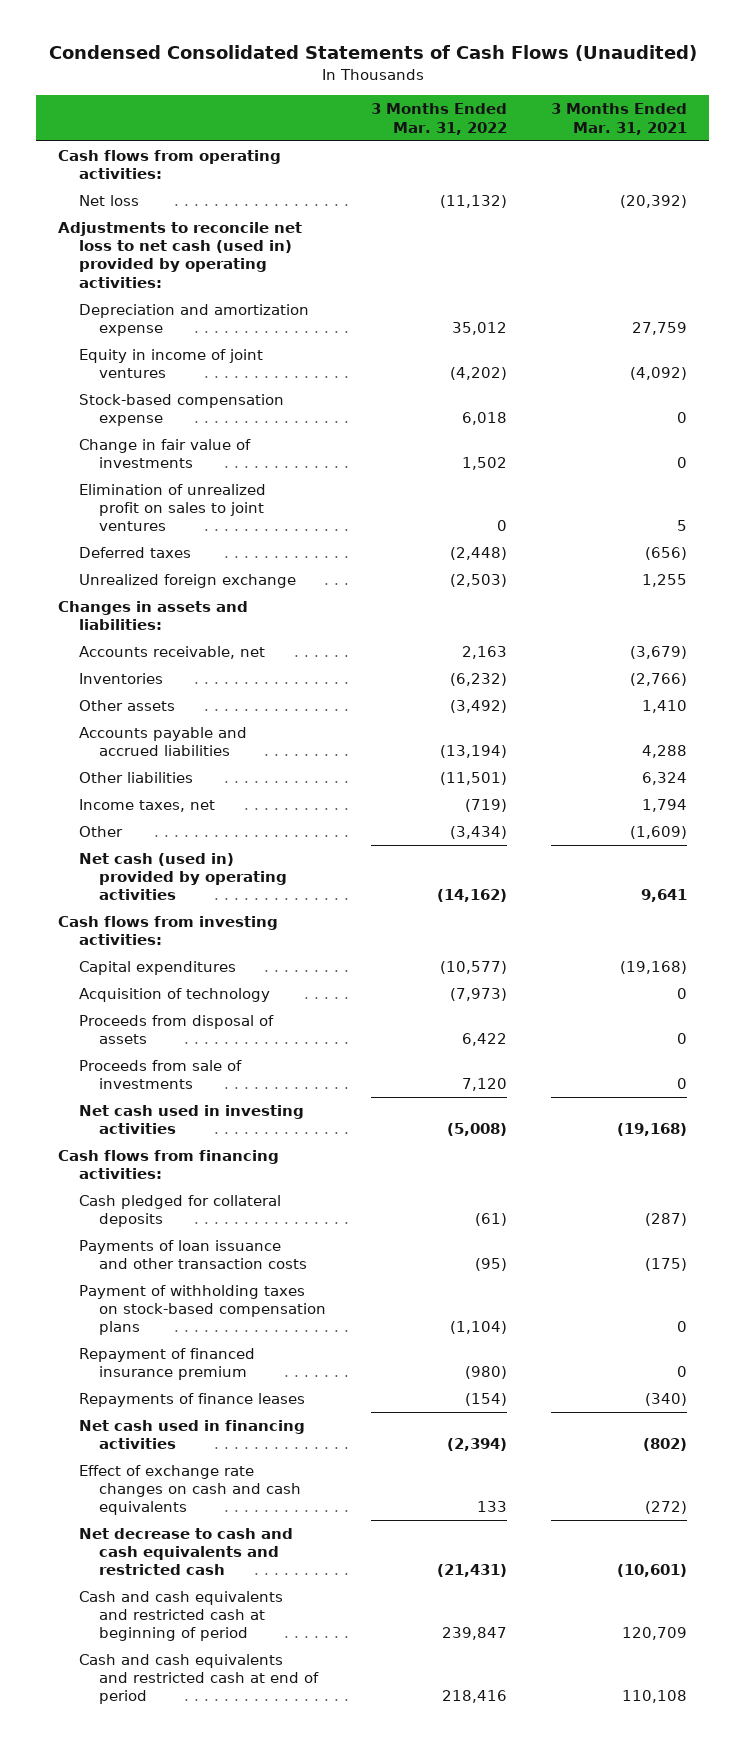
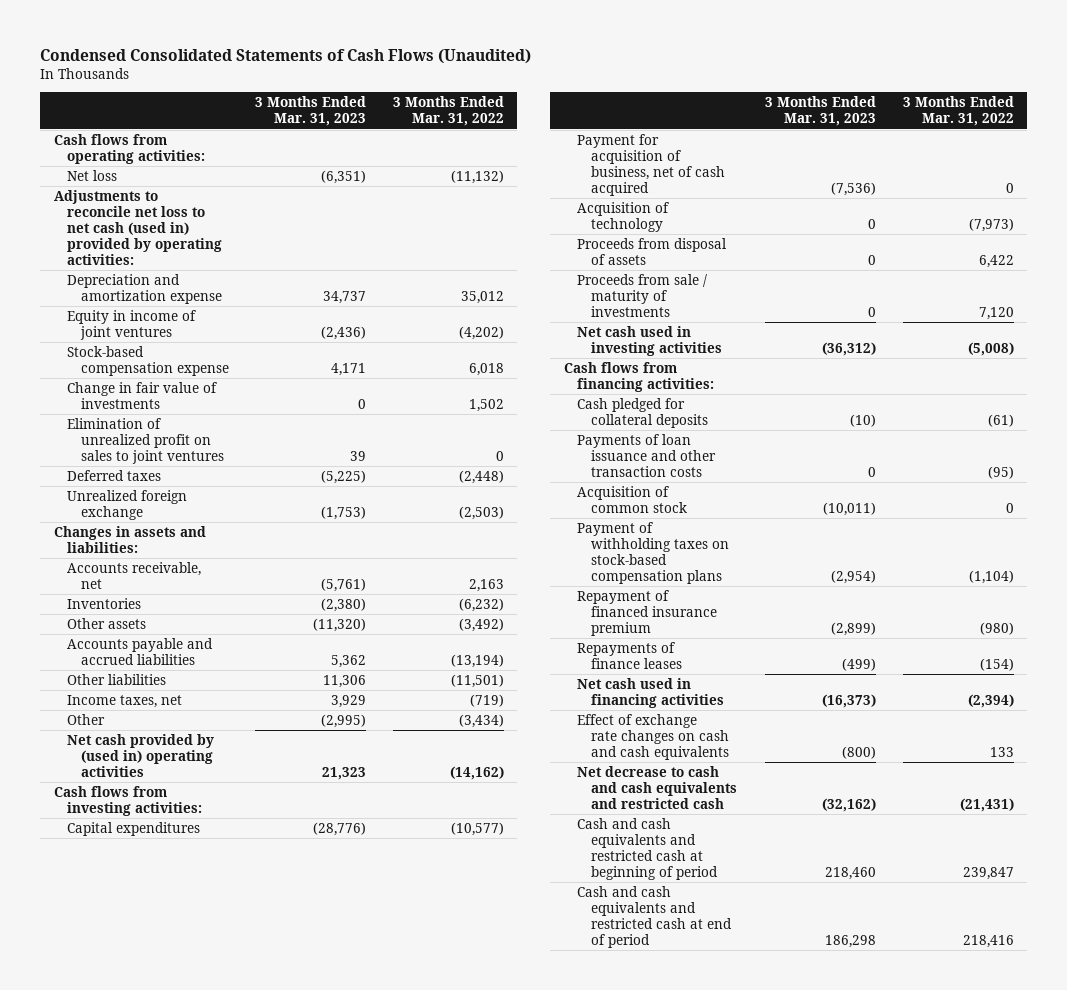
[551,103,688,135] 3 Months Ended Mar. 31, 2021 -> none
none -> [255,96,367,127] 3 Months Ended Mar. 31, 2023
[78,853,288,901] Net cash (used in) provided by operating activities -> [67,733,215,777] Net cash provided by (used in) operating activities
none -> [577,133,725,196] Payment for acquisition of business, net of cash acquired
[78,1060,242,1090] Proceeds from sale of investments -> [577,273,708,317] Proceeds from sale / maturity of investments
none -> [577,485,687,513] Acquisition of common stock

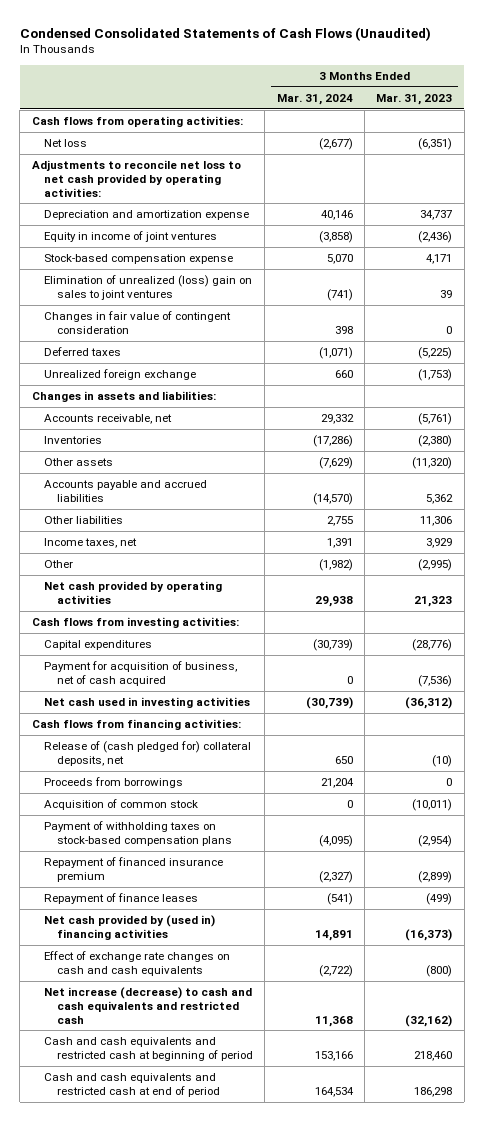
[392,96,504,127] 3 Months Ended Mar. 31, 2022 -> none
none -> [276,93,353,105] Mar. 31, 2024
[53,189,223,265] Adjustments to reconcile net loss to net cash (used in) provided by operating activities: -> [31,160,241,197] Adjustments to reconcile net loss to net cash provided by operating activities:
[67,381,218,409] Change in fair value of investments -> none
[67,417,224,464] Elimination of unrealized profit on sales to joint ventures -> [44,275,253,300] Elimination of unrealized (loss) gain on sales to joint ventures
none -> [44,311,232,334] Changes in fair value of contingent consideration
[67,733,215,777] Net cash provided by (used in) operating activities -> [44,581,223,604] Net cash provided by operating activities
[577,201,670,232] Acquisition of technology -> none
[577,237,728,265] Proceeds from disposal of assets -> none
[577,273,708,317] Proceeds from sale / maturity of investments -> none
[577,433,716,477] Payments of loan issuance and other transaction costs -> none
[577,397,708,428] Cash pledged for collateral deposits -> [44,741,252,766] Release of (cash pledged for) collateral deposits, net
none -> [44,777,184,789] Proceeds from borrowings
[577,641,682,669] Repayments of finance leases -> [44,893,199,905] Repayment of finance leases
[577,677,724,708] Net cash used in financing activities -> [44,915,216,940] Net cash provided by (used in) financing activities
[577,765,737,809] Net decrease to cash and cash equivalents and restricted cash -> [44,987,253,1024] Net increase (decrease) to cash and cash equivalents and restricted cash

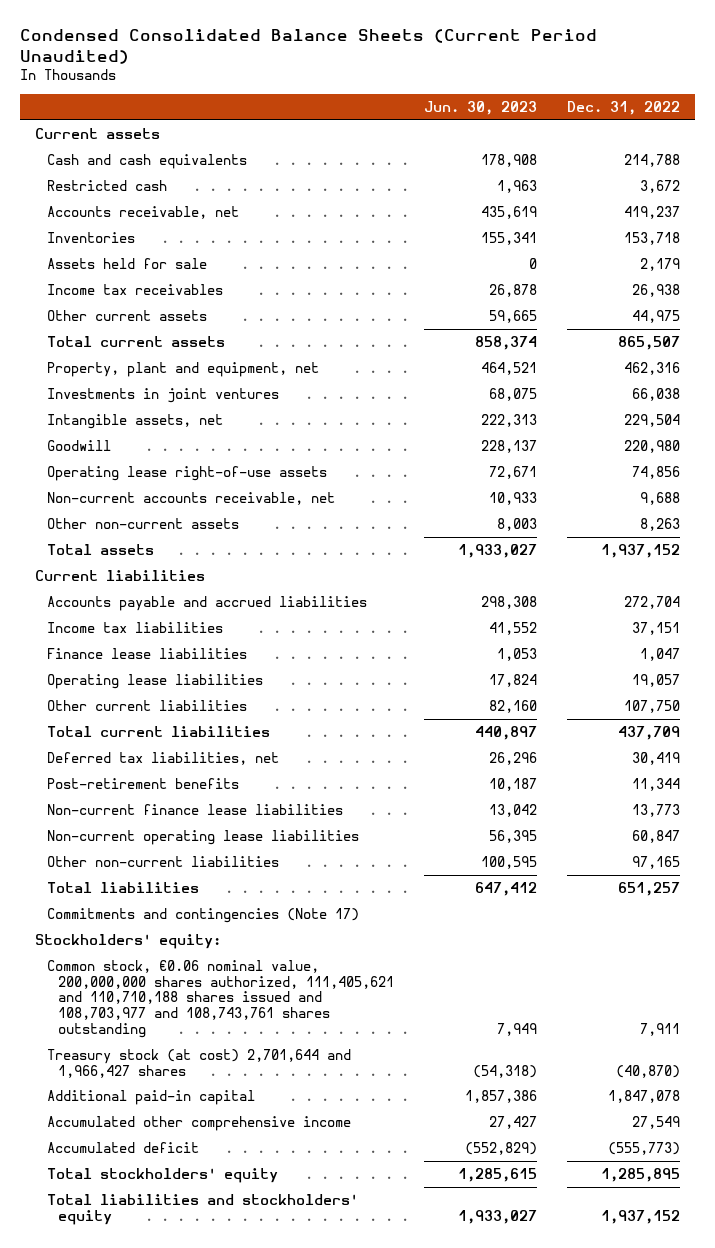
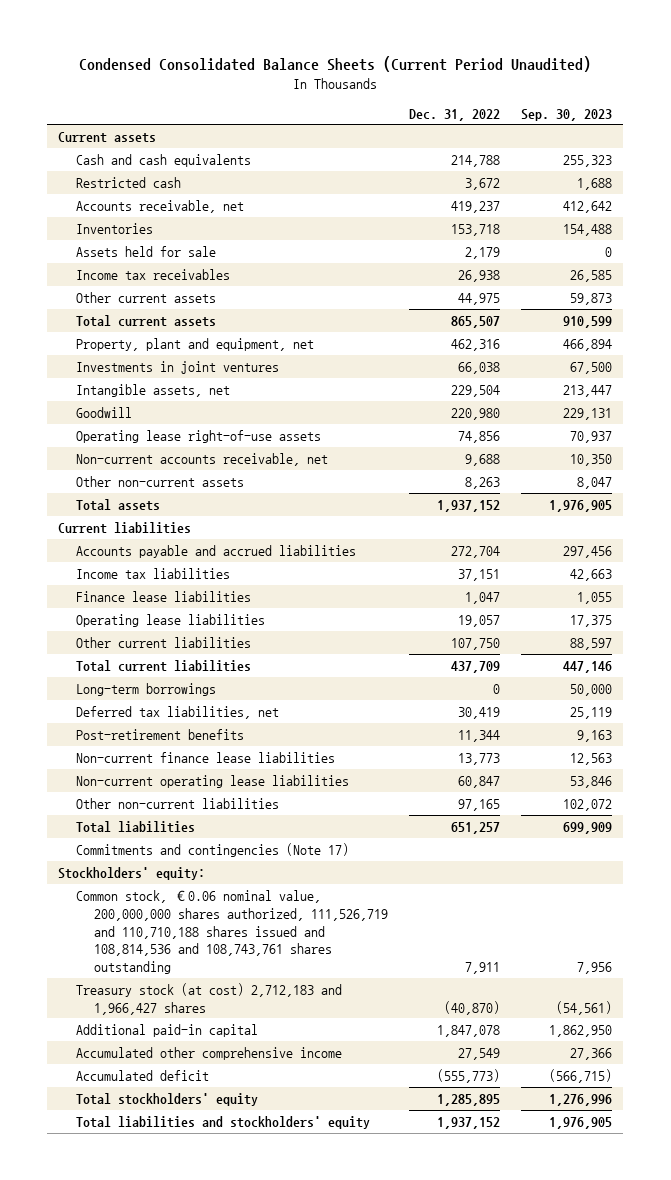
[423,100,537,115] Jun. 30, 2023 -> none
none -> [521,108,613,121] Sep. 30, 2023
none -> [75,682,216,696] Long-term borrowings
[46,959,394,1038] Common stock, €0.06 nominal value, 200,000,000 shares authorized, 111,405,621 and 110,710,188 shares issued and 108,703,977 and 108,743,761 shares outstanding -> [75,889,388,975] Common stock, €0.06 nominal value, 200,000,000 shares authorized, 111,526,719 and 110,710,188 shares issued and 108,814,536 and 108,743,761 shares outstanding
[46,1048,351,1078] Treasury stock (at cost) 2,701,644 and 1,966,427 shares -> [75,982,342,1015] Treasury stock (at cost) 2,712,183 and 1,966,427 shares

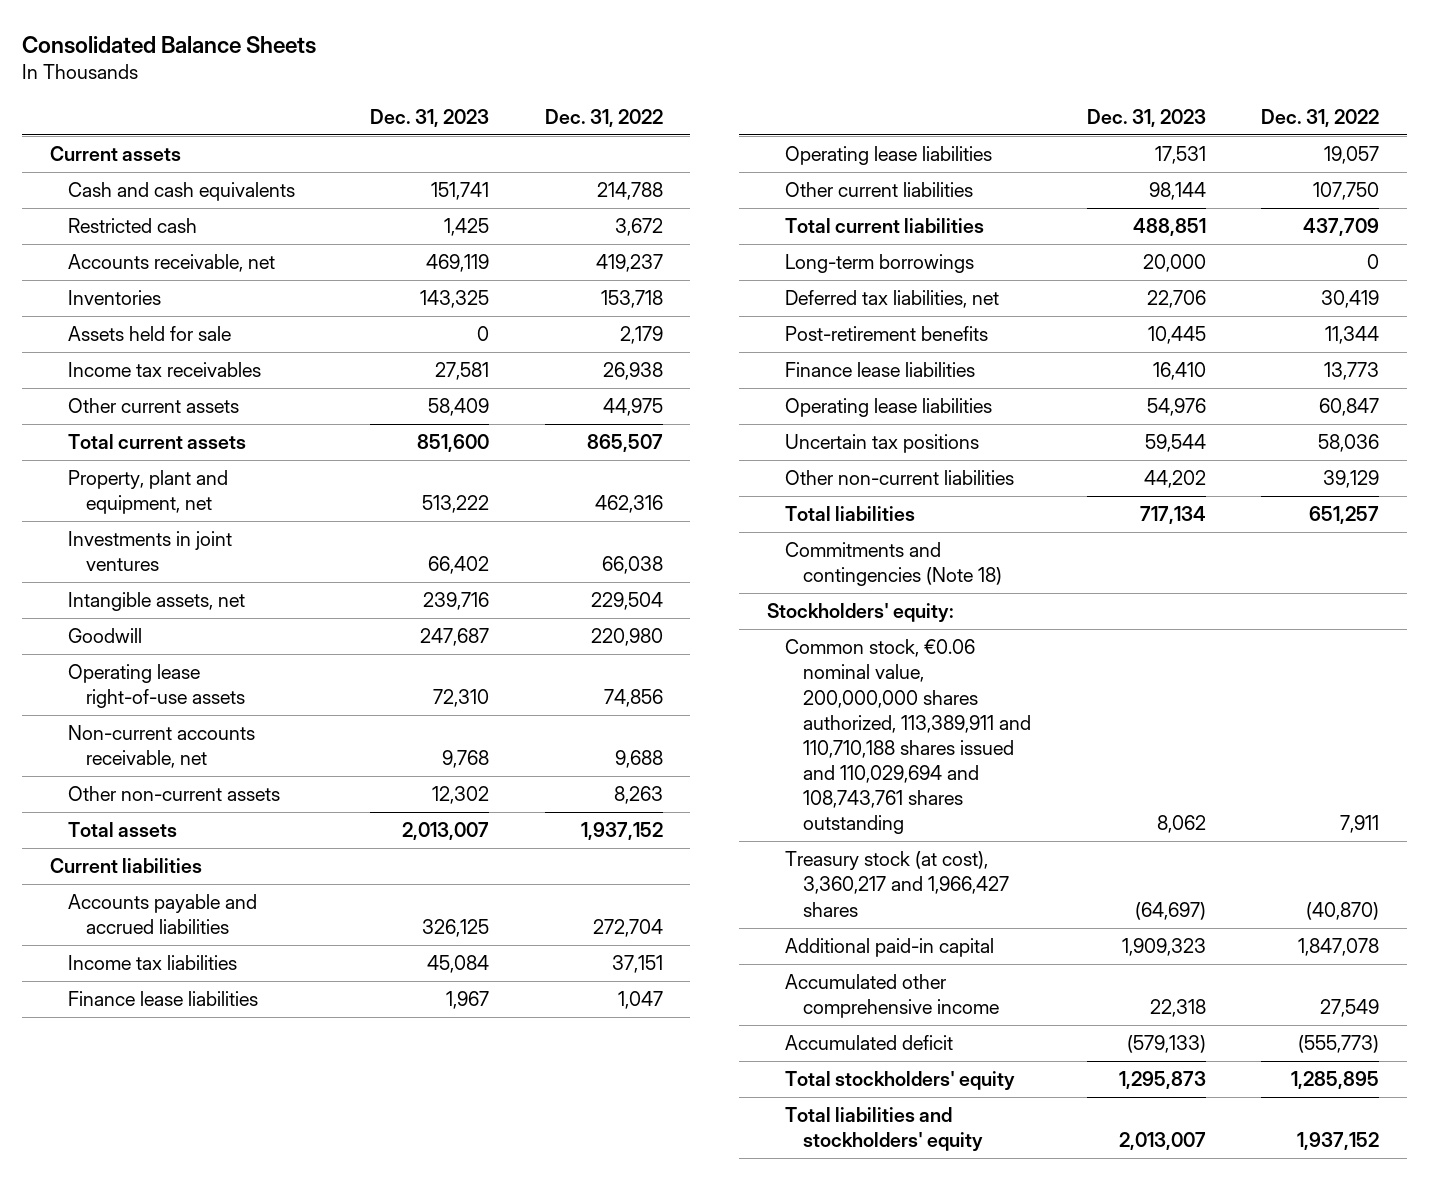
[79,56,592,73] Condensed Consolidated Balance Sheets (Current Period Unaudited) -> [22,35,317,54] Consolidated Balance Sheets
[521,108,613,121] Sep. 30, 2023 -> none
none -> [369,108,489,127] Dec. 31, 2023
[75,751,335,763] Non-current finance lease liabilities -> [784,362,975,378] Finance lease liabilities
[75,774,349,788] Non-current operating lease liabilities -> [784,398,992,418] Operating lease liabilities
none -> [784,434,979,454] Uncertain tax positions
[457,798,500,811] 97,165 -> [1323,470,1380,489] 39,129
[75,842,349,857] Commitments and contingencies (Note 17) -> [784,542,1003,587] Commitments and contingencies (Note 18)
[75,889,388,975] Common stock, €0.06 nominal value, 200,000,000 shares authorized, 111,526,719 and 110,710,188 shares issued and 108,814,536 and 108,743,761 shares outstanding -> [784,639,1032,835] Common stock, €0.06 nominal value, 200,000,000 shares authorized, 113,389,911 and 110,710,188 shares issued and 110,029,694 and 108,743,761 shares outstanding
[75,982,342,1015] Treasury stock (at cost) 2,712,183 and 1,966,427 shares -> [784,851,1010,917] Treasury stock (at cost), 3,360,217 and 1,966,427 shares

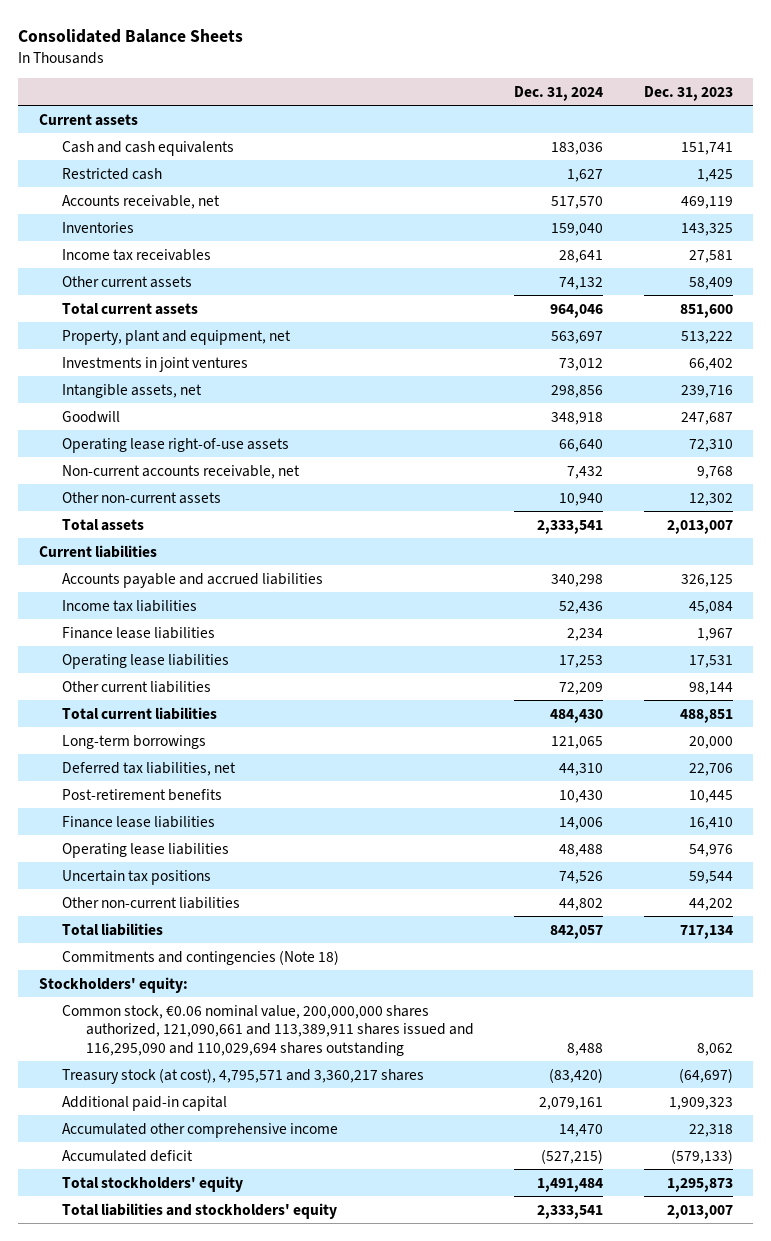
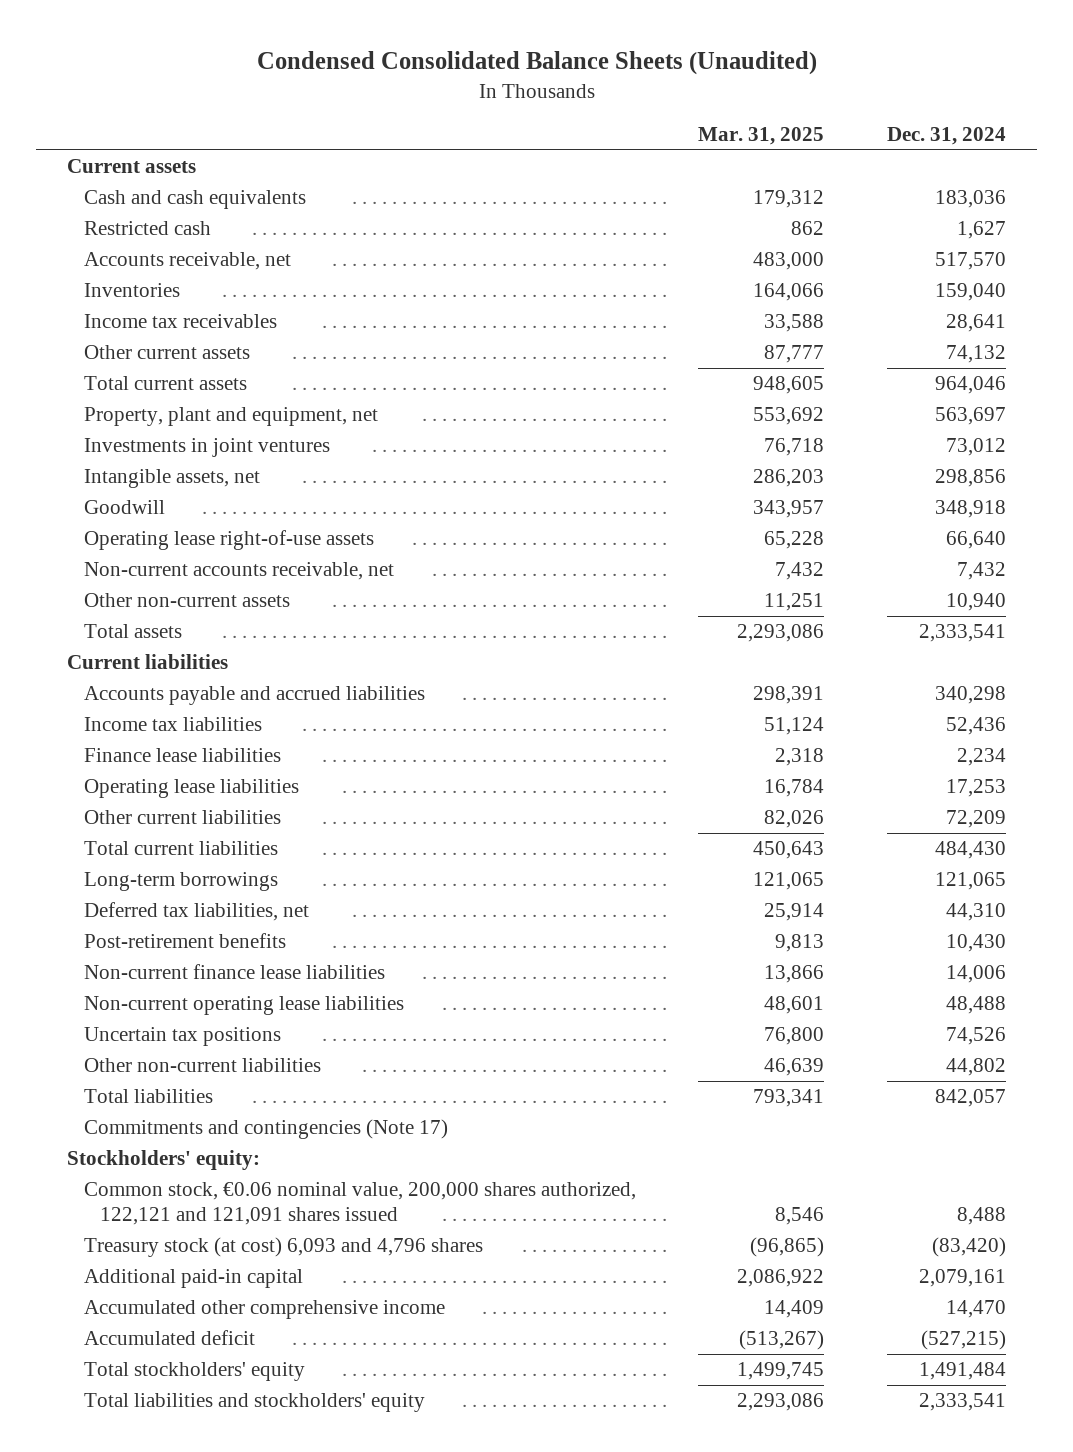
[18,29,244,44] Consolidated Balance Sheets -> [256,50,817,75] Condensed Consolidated Balance Sheets (Unaudited)
[643,85,733,101] Dec. 31, 2023 -> none
none -> [698,127,825,146] Mar. 31, 2025
[62,815,216,828] Finance lease liabilities -> [83,964,385,980] Non-current finance lease liabilities
[62,842,230,858] Operating lease liabilities -> [83,996,404,1016] Non-current operating lease liabilities
[62,949,340,965] Commitments and contingencies (Note 18) -> [83,1119,448,1140] Commitments and contingencies (Note 17)
[62,1004,474,1056] Common stock, €0.06 nominal value, 200,000,000 shares authorized, 121,090,661 and 113,389,911 shares issued and 116,295,090 and 110,029,694 shares outstanding -> [83,1182,636,1226] Common stock, €0.06 nominal value, 200,000 shares authorized, 122,121 and 121,091 shares issued
[62,1067,425,1084] Treasury stock (at cost), 4,795,571 and 3,360,217 shares -> [83,1237,483,1258] Treasury stock (at cost) 6,093 and 4,796 shares

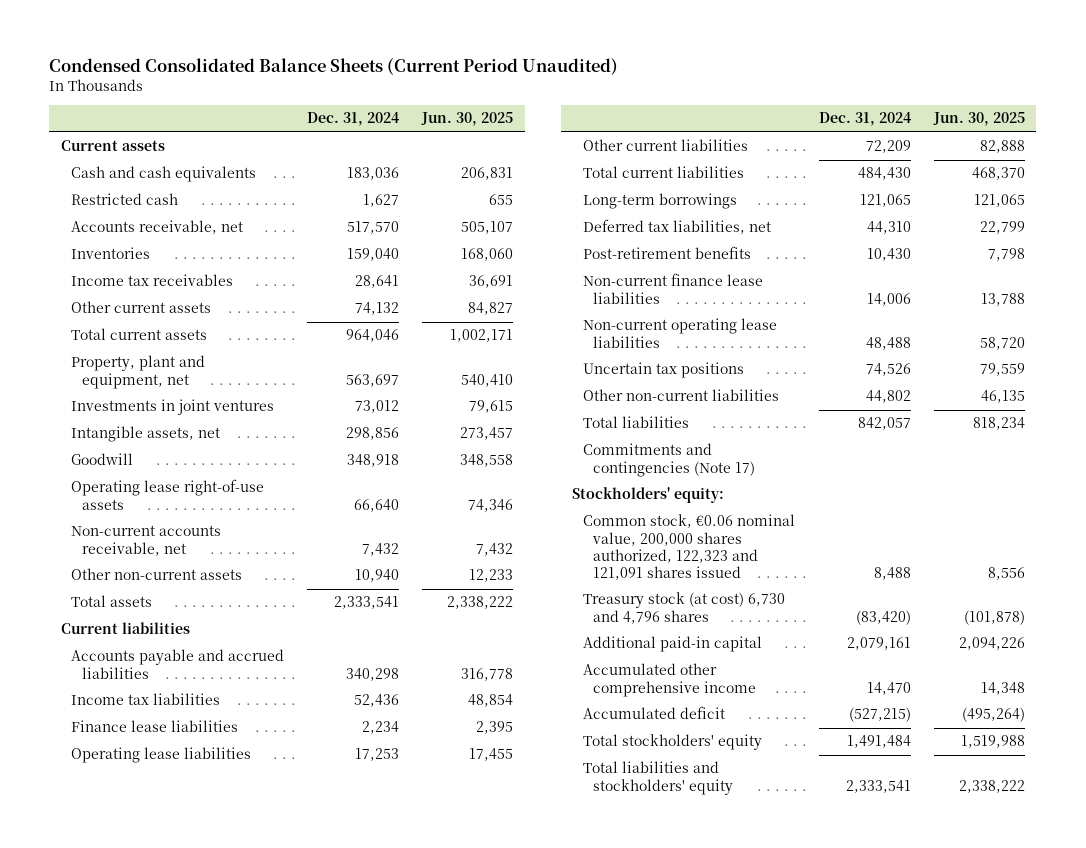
[256,50,817,75] Condensed Consolidated Balance Sheets (Unaudited) -> [49,57,619,75] Condensed Consolidated Balance Sheets (Current Period Unaudited)
[698,127,825,146] Mar. 31, 2025 -> none
none -> [421,112,514,127] Jun. 30, 2025
[83,1182,636,1226] Common stock, €0.06 nominal value, 200,000 shares authorized, 122,121 and 121,091 shares issued -> [582,514,795,581] Common stock, €0.06 nominal value, 200,000 shares authorized, 122,323 and 121,091 shares issued
[83,1237,483,1258] Treasury stock (at cost) 6,093 and 4,796 shares -> [582,592,785,624] Treasury stock (at cost) 6,730 and 4,796 shares

